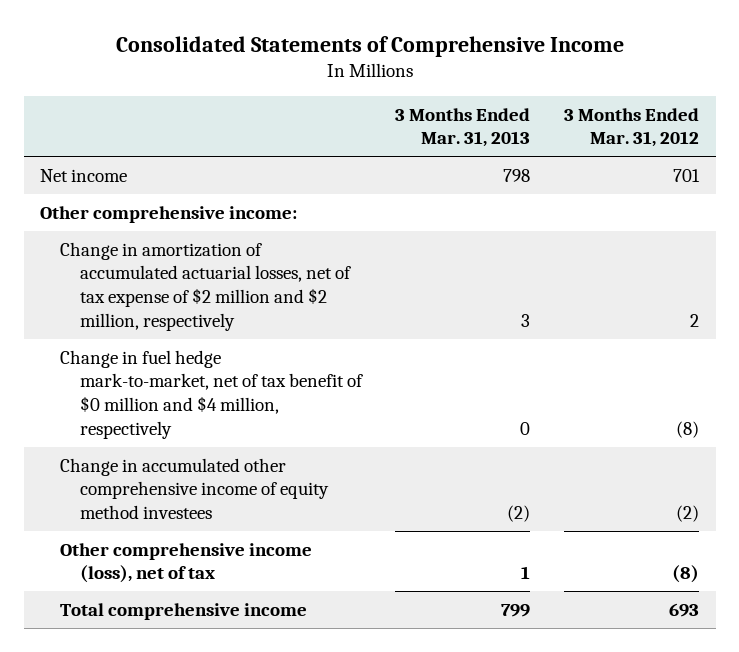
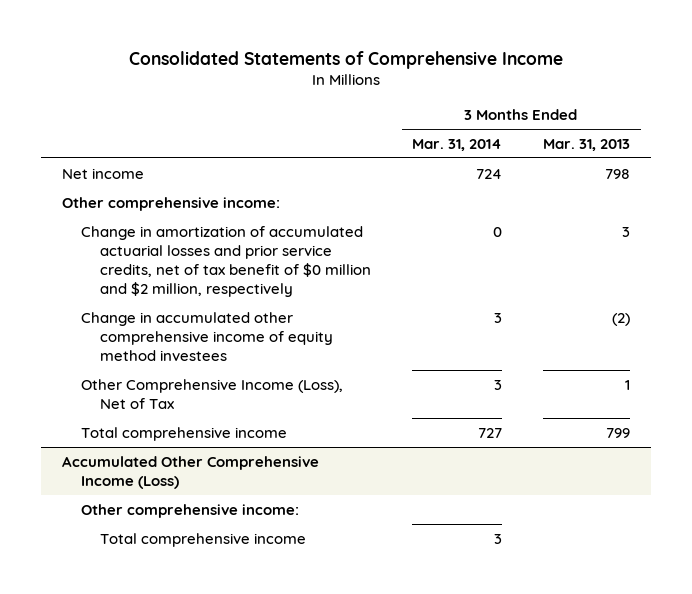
[564,107,700,148] 3 Months Ended Mar. 31, 2012 -> none
none -> [412,138,503,151] Mar. 31, 2014
[60,349,363,439] Change in fuel hedge mark-to-market, net of tax benefit of $0 million and $4 million, respectively -> none
[60,241,351,331] Change in amortization of accumulated actuarial losses, net of tax expense of $2 million and $2 million, respectively -> [80,225,372,298] Change in amortization of accumulated actuarial losses and prior service credits, net of tax benefit of $0 million and $2 million, respectively
[60,542,313,584] Other comprehensive income (loss), net of tax -> [80,378,343,409] Other Comprehensive Income (Loss), Net of Tax
none -> [61,455,319,489] Accumulated Other Comprehensive Income (Loss)
none -> [80,503,299,518] Other comprehensive income:
none -> [100,532,307,547] Total comprehensive income

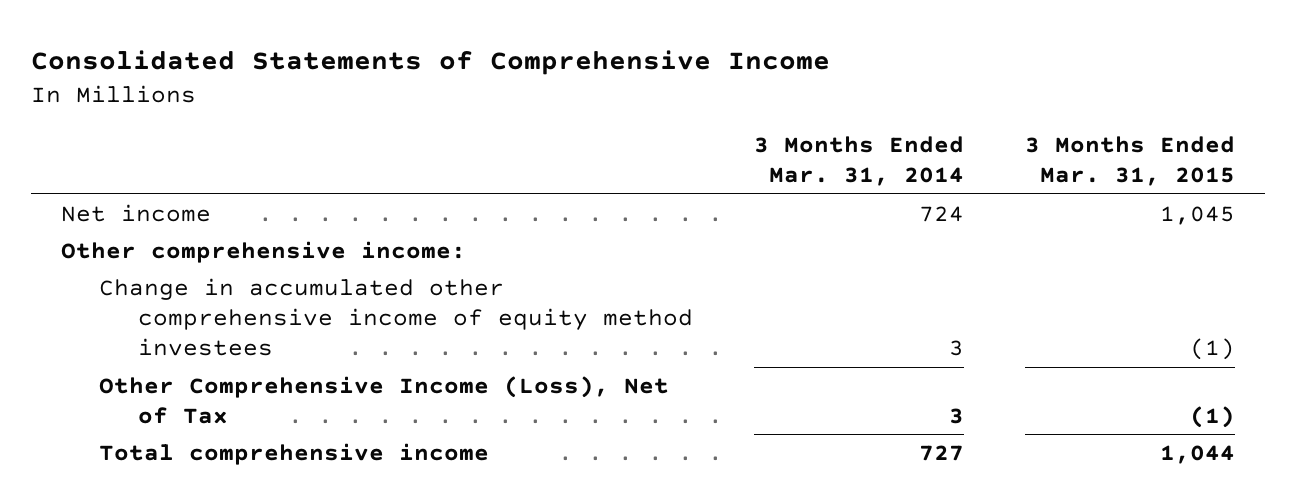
[543,138,631,151] Mar. 31, 2013 -> none
none -> [1024,136,1235,187] 3 Months Ended Mar. 31, 2015
[80,225,372,298] Change in amortization of accumulated actuarial losses and prior service credits, net of tax benefit of $0 million and $2 million, respectively -> none
[61,455,319,489] Accumulated Other Comprehensive Income (Loss) -> none
[80,503,299,518] Other comprehensive income: -> none
[100,532,307,547] Total comprehensive income -> none

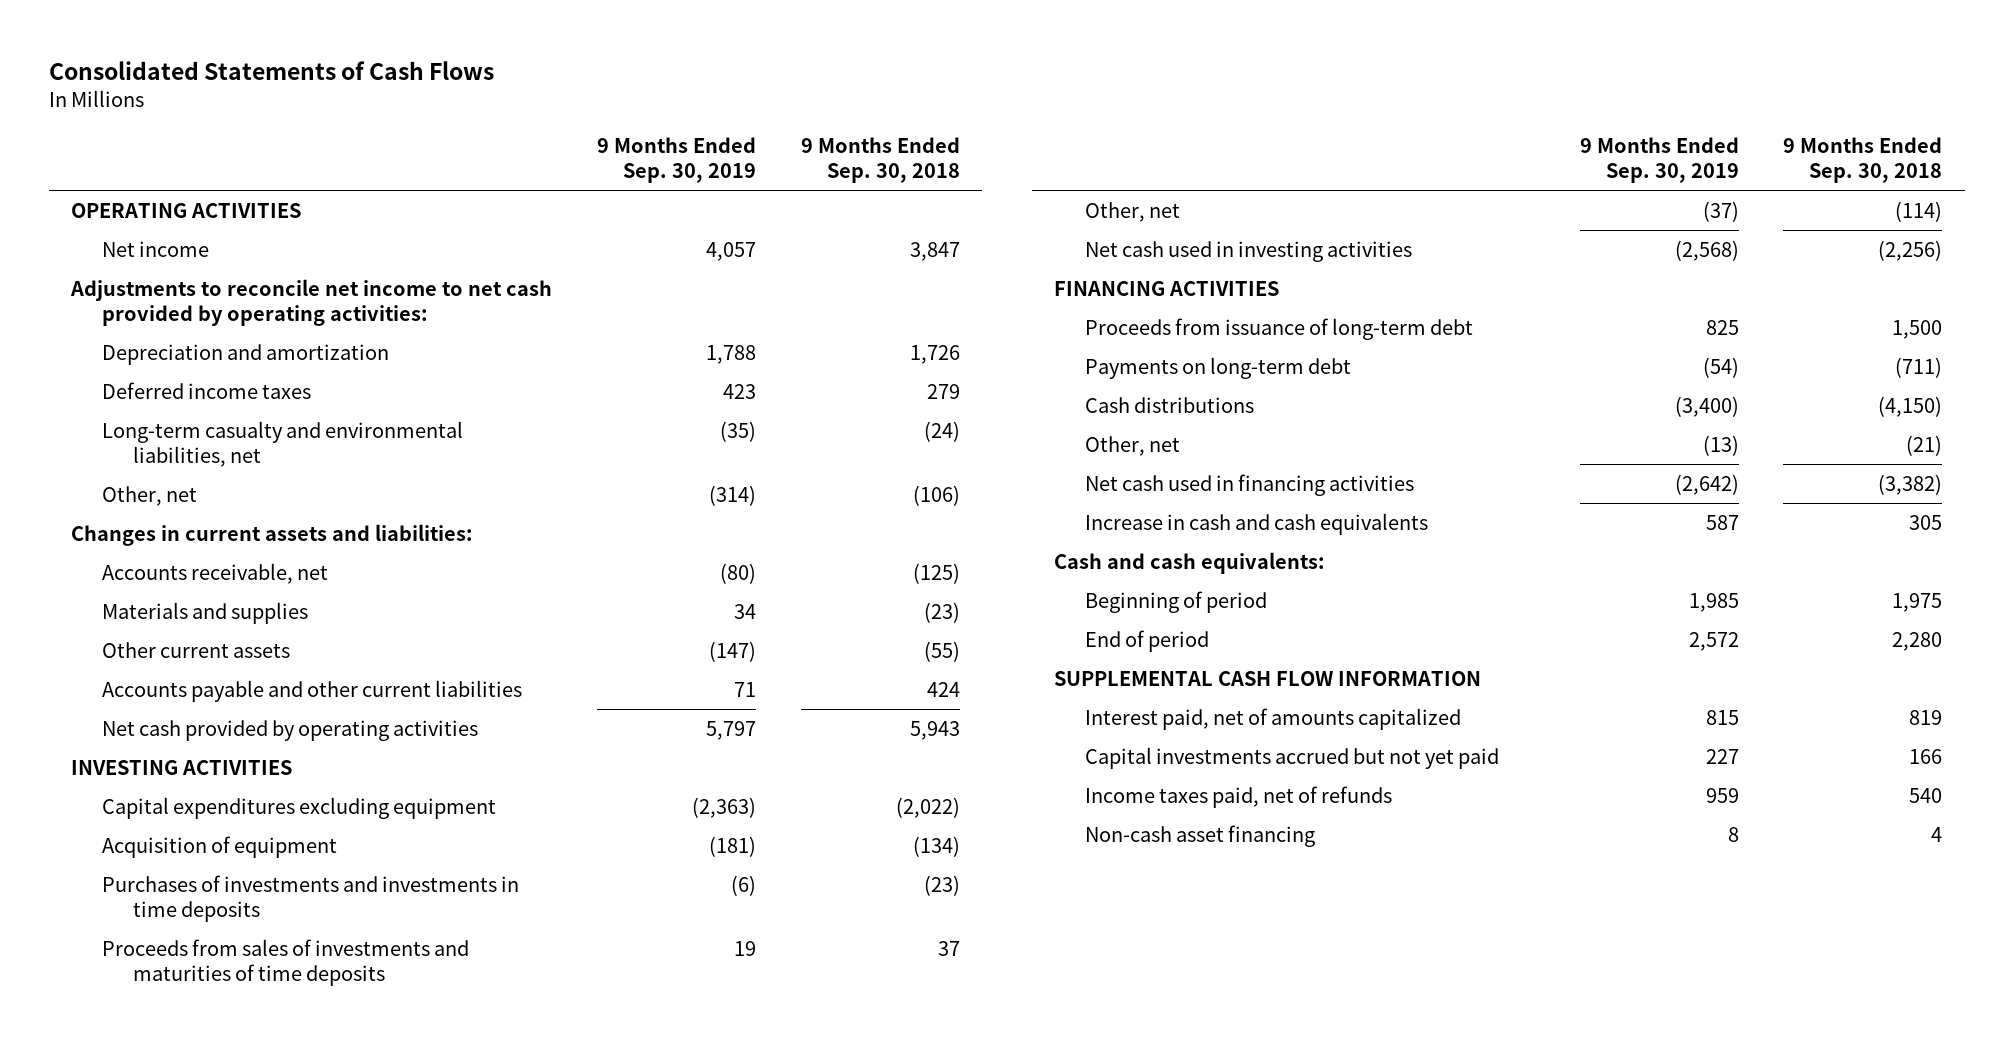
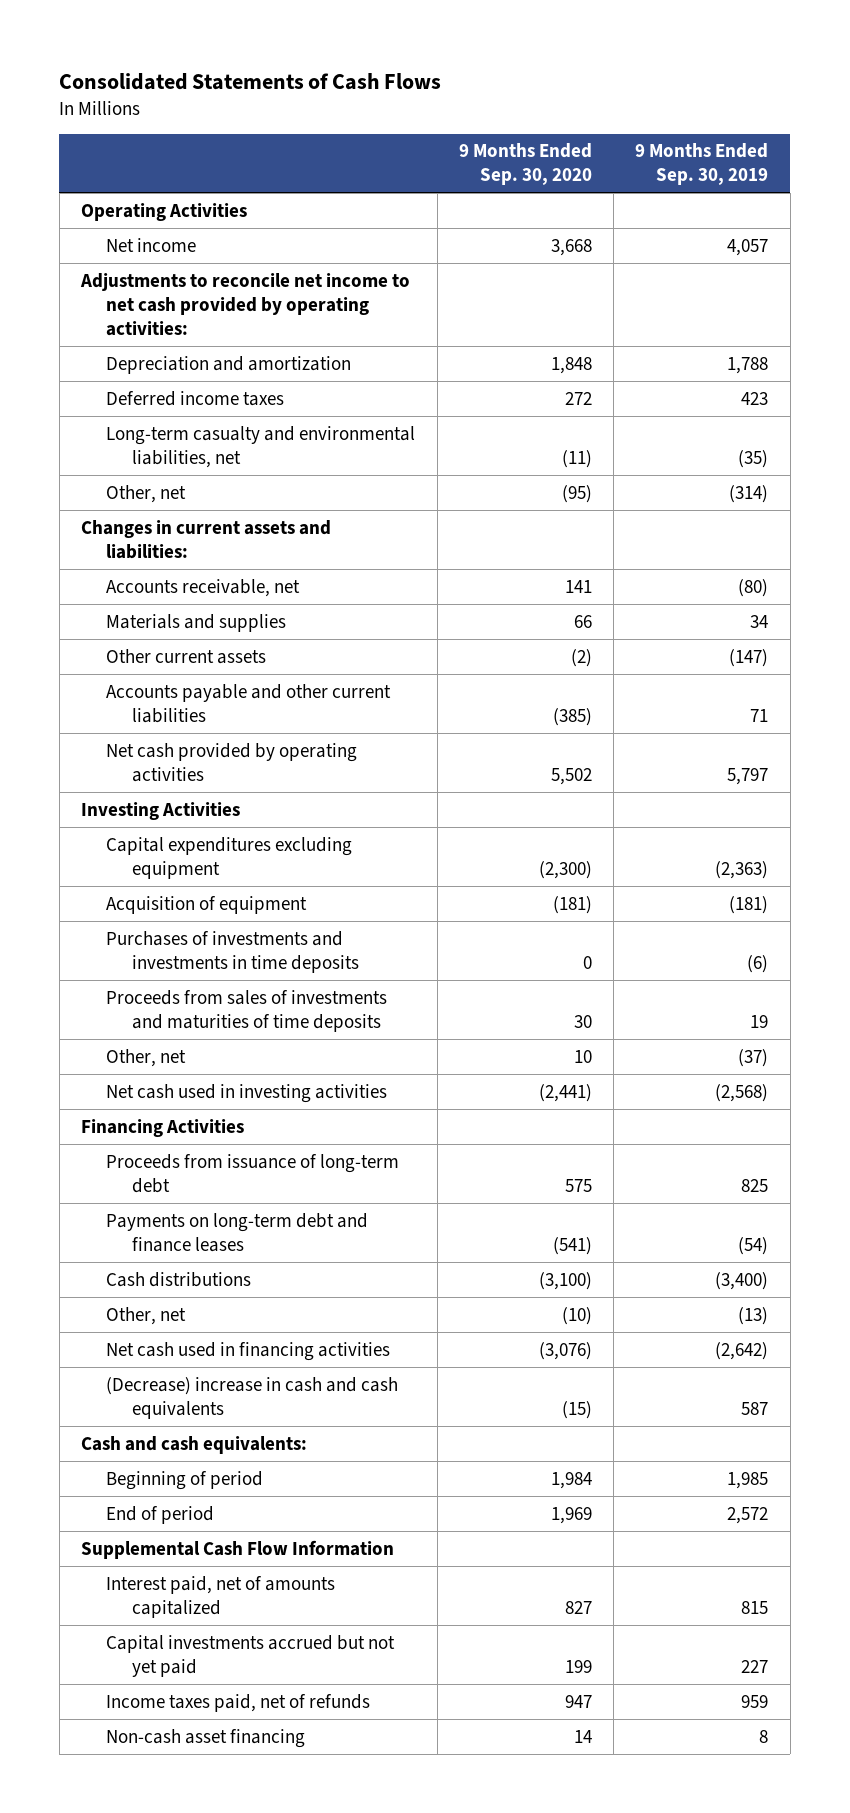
[800,137,960,184] 9 Months Ended Sep. 30, 2018 -> none
none -> [458,143,592,186] 9 Months Ended Sep. 30, 2020
[71,202,302,218] OPERATING ACTIVITIES -> [81,202,248,221] Operating Activities
[71,759,293,775] INVESTING ACTIVITIES -> [81,801,241,820] Investing Activities
[1054,280,1280,296] FINANCING ACTIVITIES -> [81,1118,245,1137] Financing Activities
[1085,356,1352,379] Payments on long-term debt -> [106,1212,369,1252] Payments on long-term debt and finance leases
[1085,512,1429,535] Increase in cash and cash equivalents -> [106,1376,399,1419] (Decrease) increase in cash and cash equivalents
[1054,670,1482,686] SUPPLEMENTAL CASH FLOW INFORMATION -> [81,1539,395,1559] Supplemental Cash Flow Information

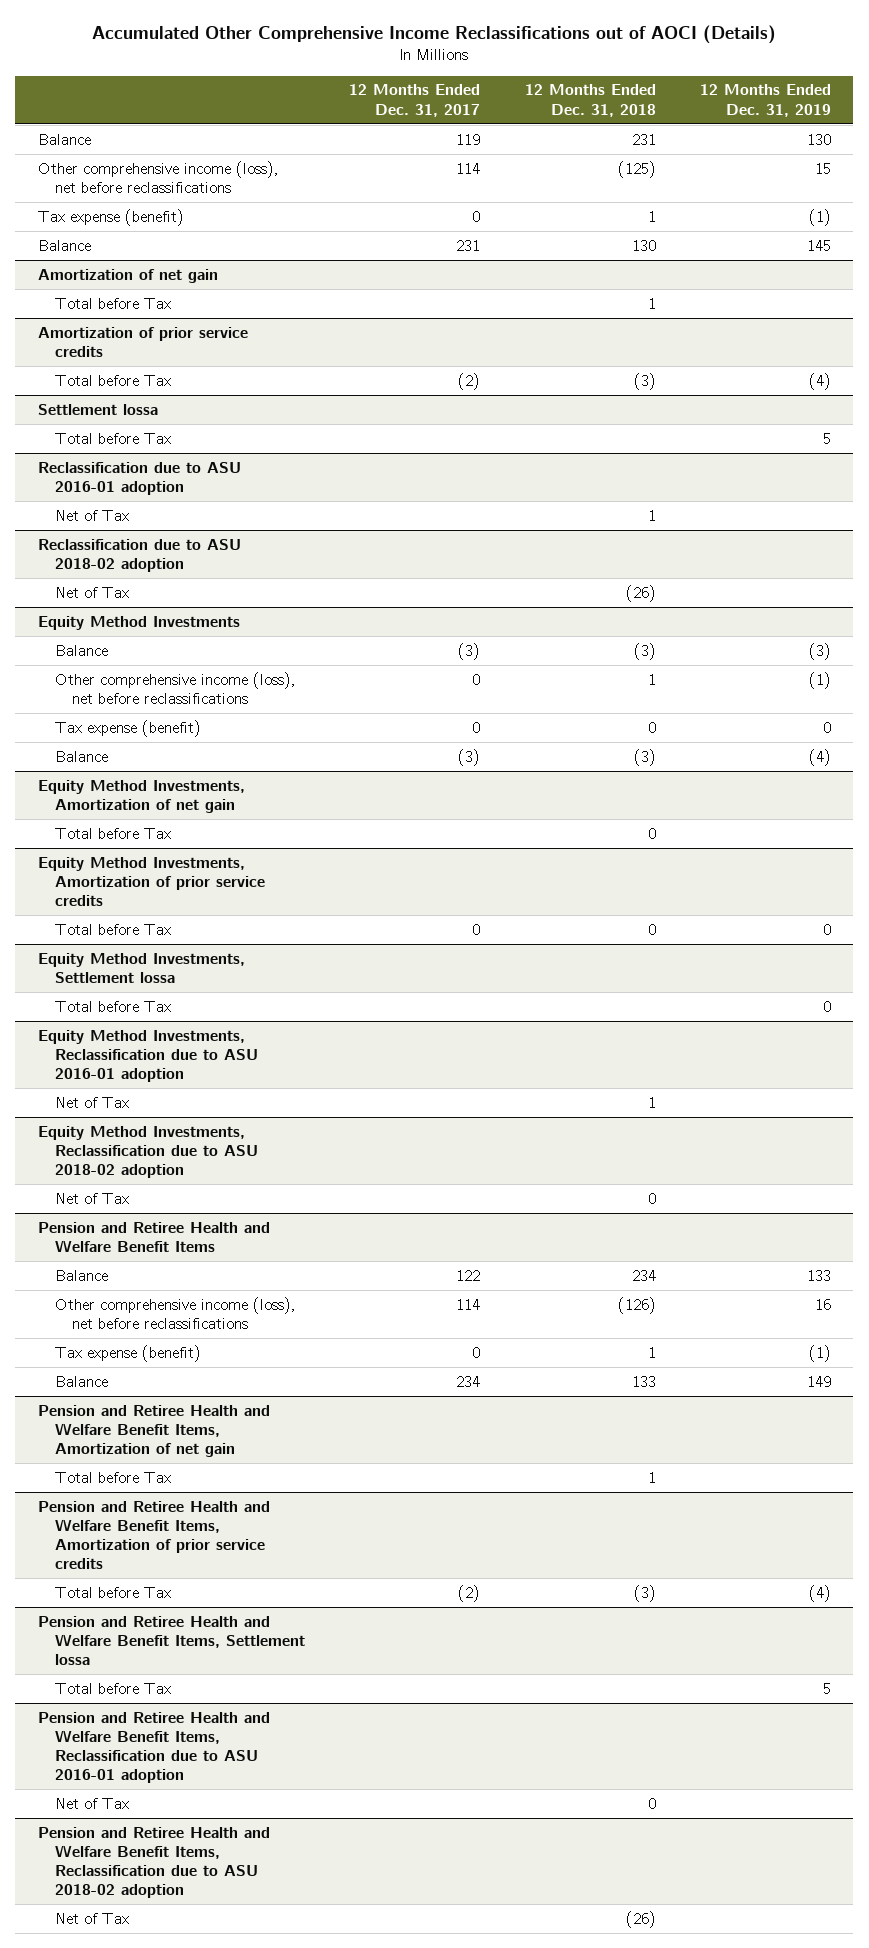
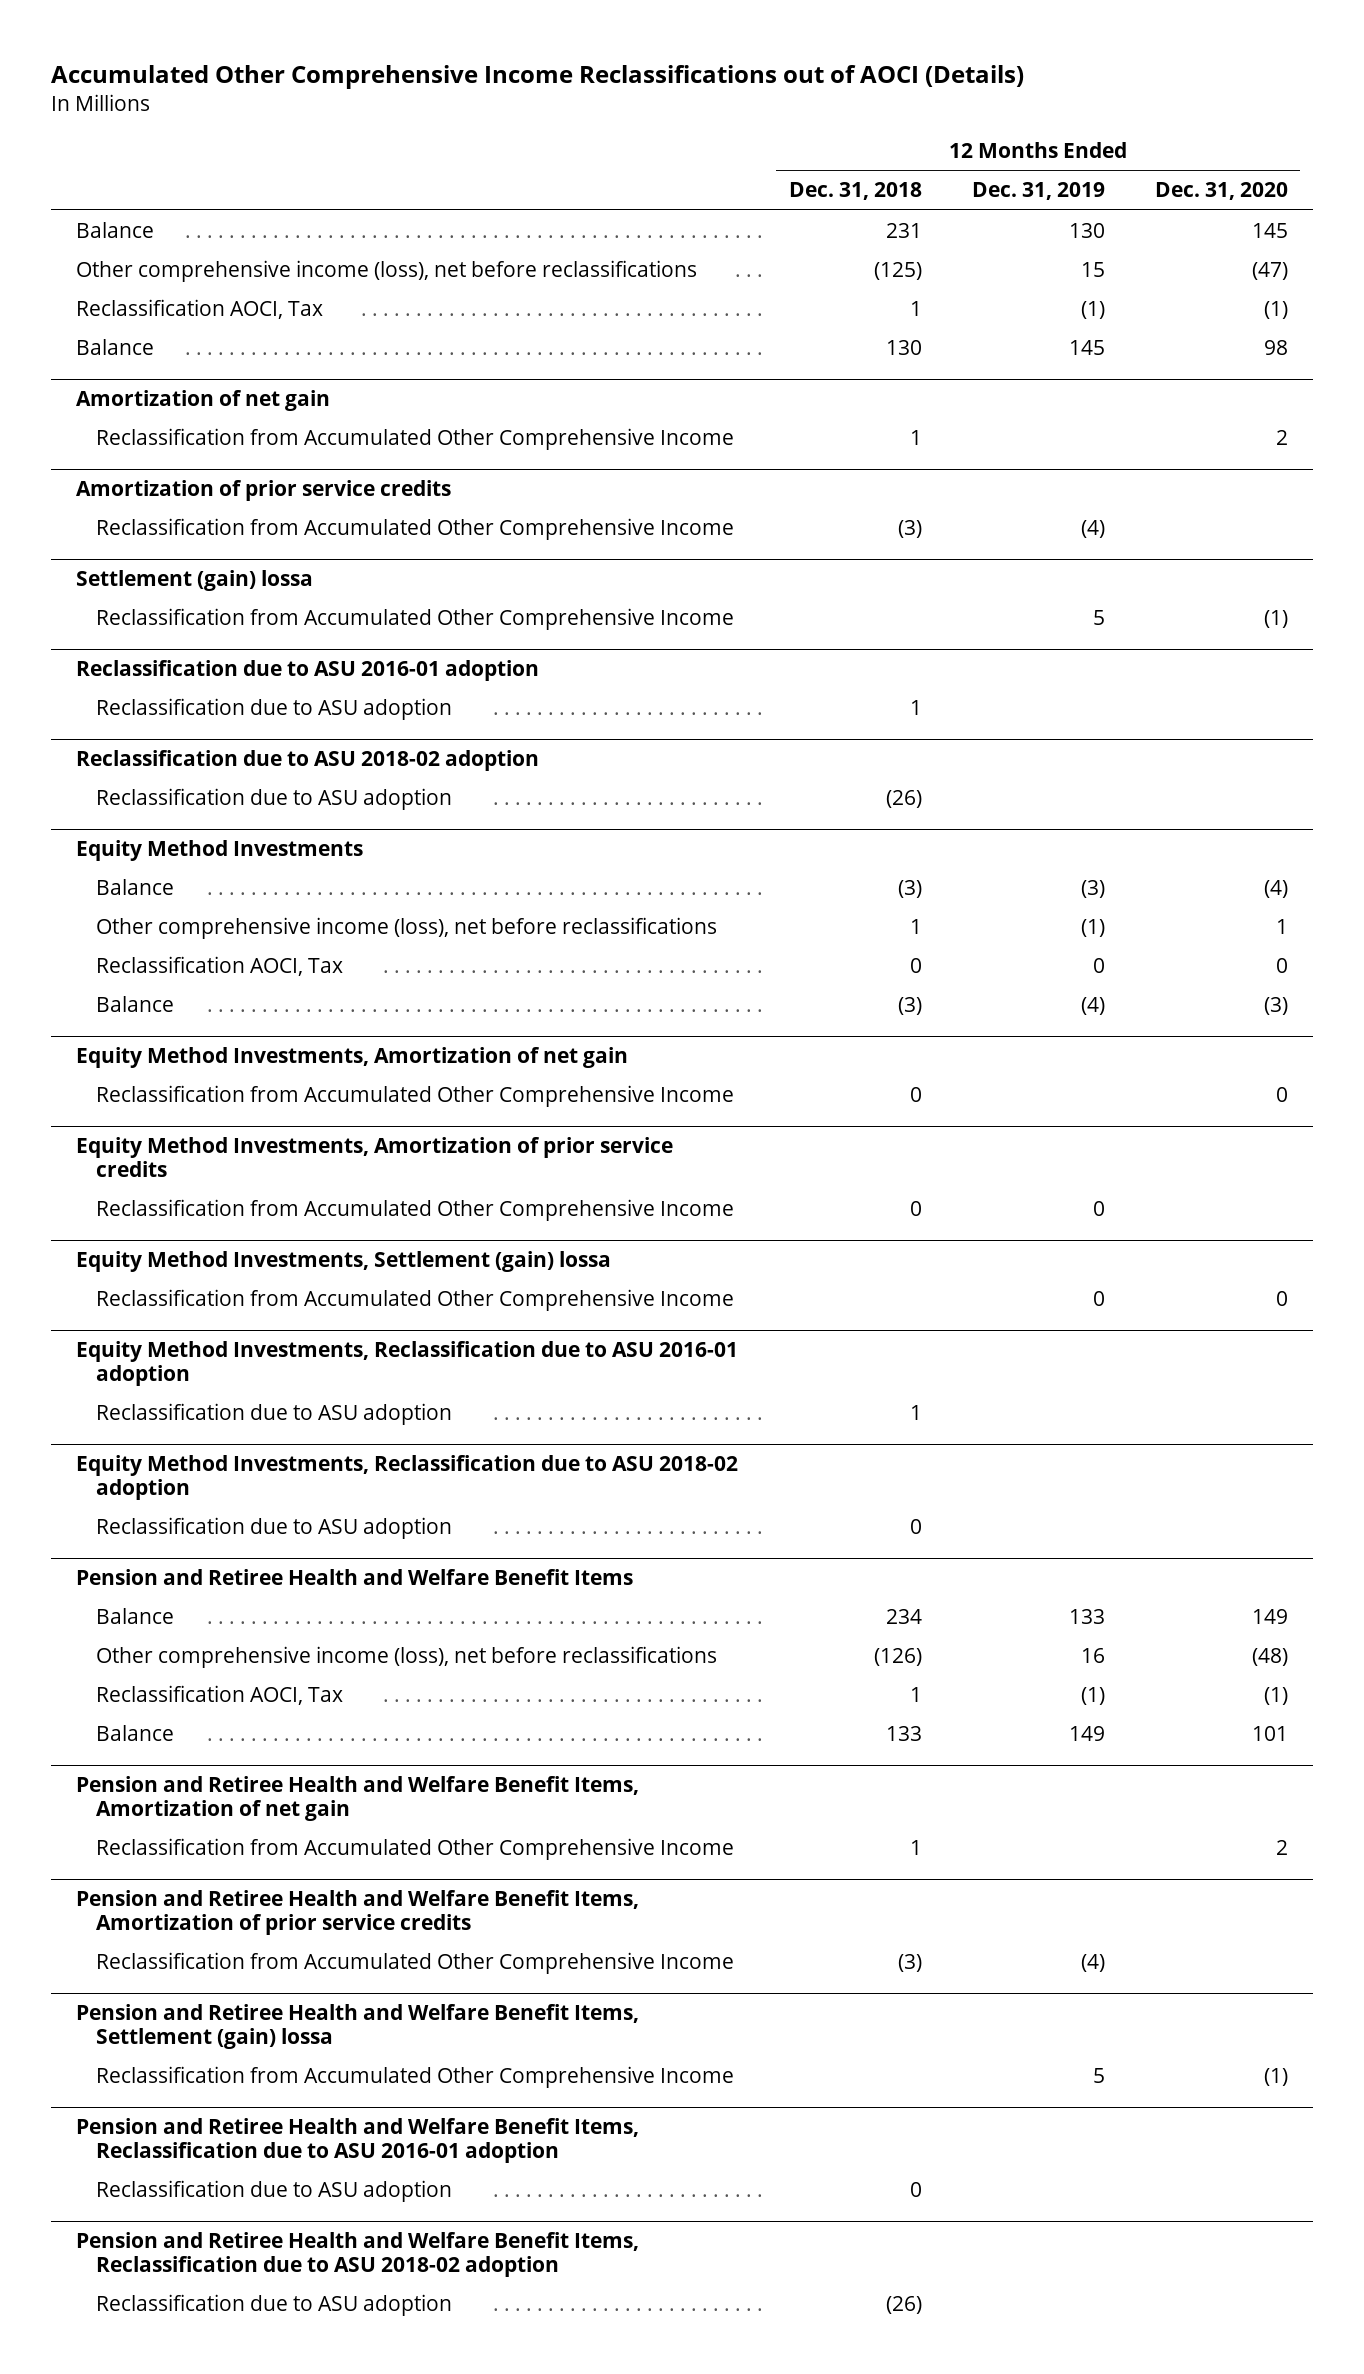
[349,84,481,117] 12 Months Ended Dec. 31, 2017 -> none
none -> [1154,182,1288,201] Dec. 31, 2020
[37,208,184,226] Tax expense (benefit) -> [76,298,324,319] Reclassification AOCI, Tax
[54,297,171,309] Total before Tax -> [96,427,735,450] Reclassification from Accumulated Other Comprehensive Income
[54,374,171,386] Total before Tax -> [96,517,735,540] Reclassification from Accumulated Other Comprehensive Income
[37,403,158,415] Settlement lossa -> [76,569,314,591] Settlement (gain) lossa
[54,432,171,444] Total before Tax -> [96,607,735,630] Reclassification from Accumulated Other Comprehensive Income
[54,509,129,521] Net of Tax -> [96,697,453,720] Reclassification due to ASU adoption
[54,586,129,598] Net of Tax -> [96,787,453,810] Reclassification due to ASU adoption
[54,719,201,737] Tax expense (benefit) -> [96,955,344,976] Reclassification AOCI, Tax
[54,827,171,839] Total before Tax -> [96,1084,735,1107] Reclassification from Accumulated Other Comprehensive Income
[54,923,171,935] Total before Tax -> [96,1198,735,1221] Reclassification from Accumulated Other Comprehensive Income
[37,952,245,983] Equity Method Investments, Settlement lossa -> [76,1250,612,1272] Equity Method Investments, Settlement (gain) lossa
[54,1000,171,1012] Total before Tax -> [96,1288,735,1311] Reclassification from Accumulated Other Comprehensive Income
[54,1096,129,1108] Net of Tax -> [96,1402,453,1425] Reclassification due to ASU adoption
[54,1192,129,1204] Net of Tax -> [96,1516,453,1539] Reclassification due to ASU adoption
[54,1344,201,1362] Tax expense (benefit) -> [96,1684,344,1705] Reclassification AOCI, Tax
[54,1471,171,1483] Total before Tax -> [96,1837,735,1860] Reclassification from Accumulated Other Comprehensive Income
[54,1586,171,1598] Total before Tax -> [96,1951,735,1974] Reclassification from Accumulated Other Comprehensive Income
[37,1615,305,1665] Pension and Retiree Health and Welfare Benefit Items, Settlement lossa -> [76,2003,640,2050] Pension and Retiree Health and Welfare Benefit Items, Settlement (gain) lossa
[54,1682,171,1694] Total before Tax -> [96,2065,735,2088] Reclassification from Accumulated Other Comprehensive Income
[54,1797,129,1809] Net of Tax -> [96,2179,453,2202] Reclassification due to ASU adoption
[54,1912,129,1924] Net of Tax -> [96,2293,453,2316] Reclassification due to ASU adoption

